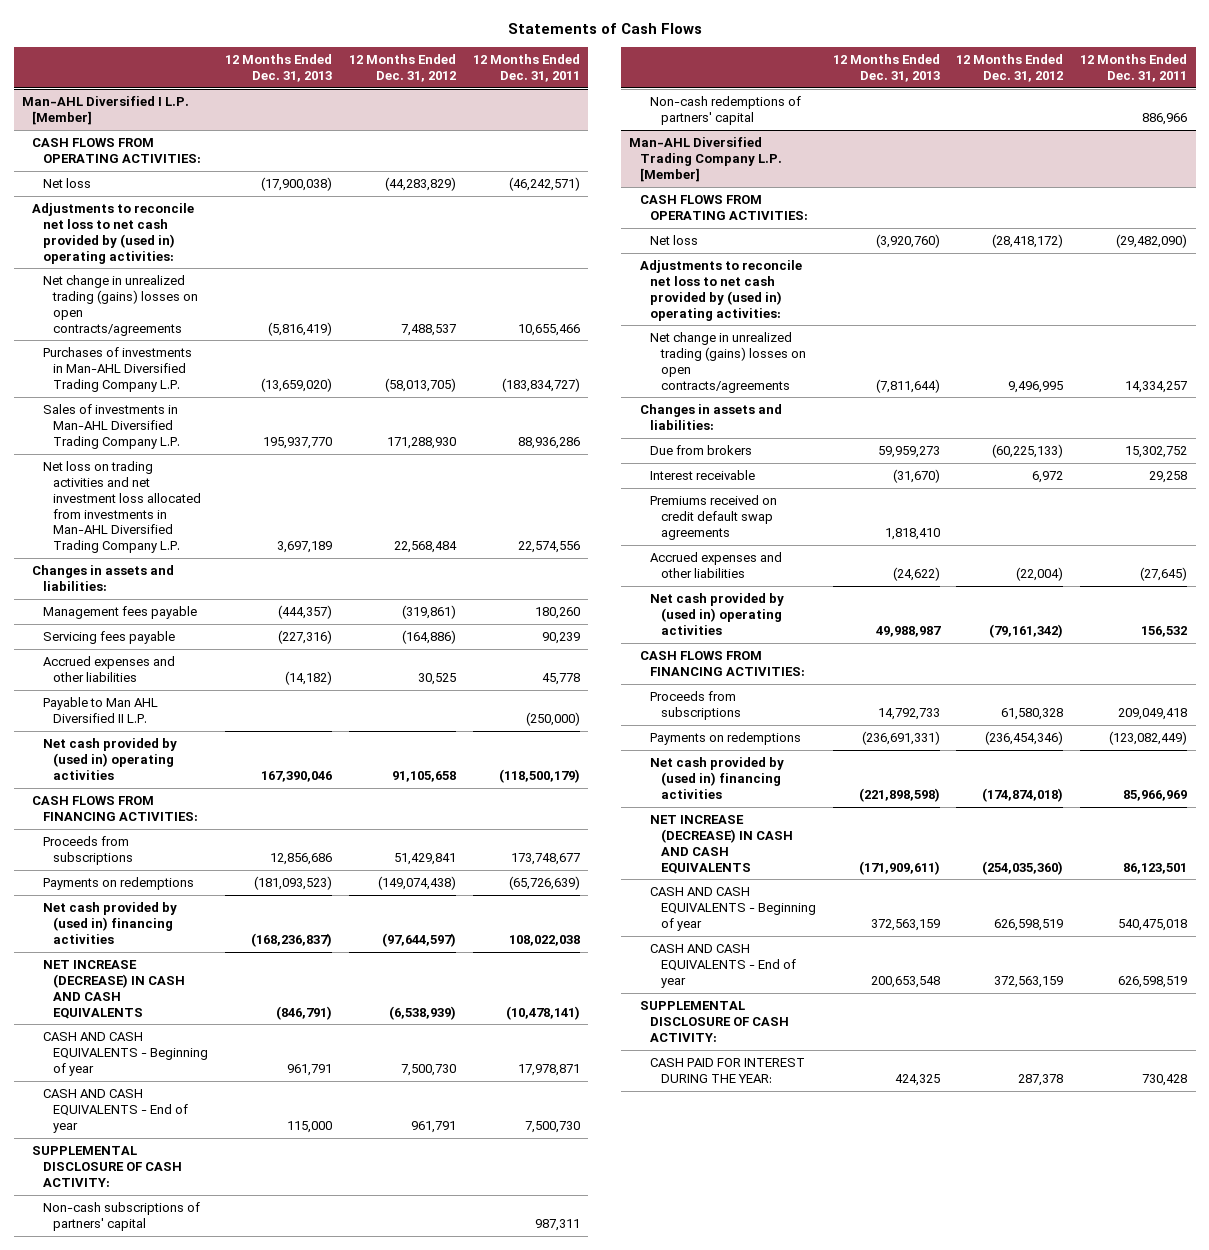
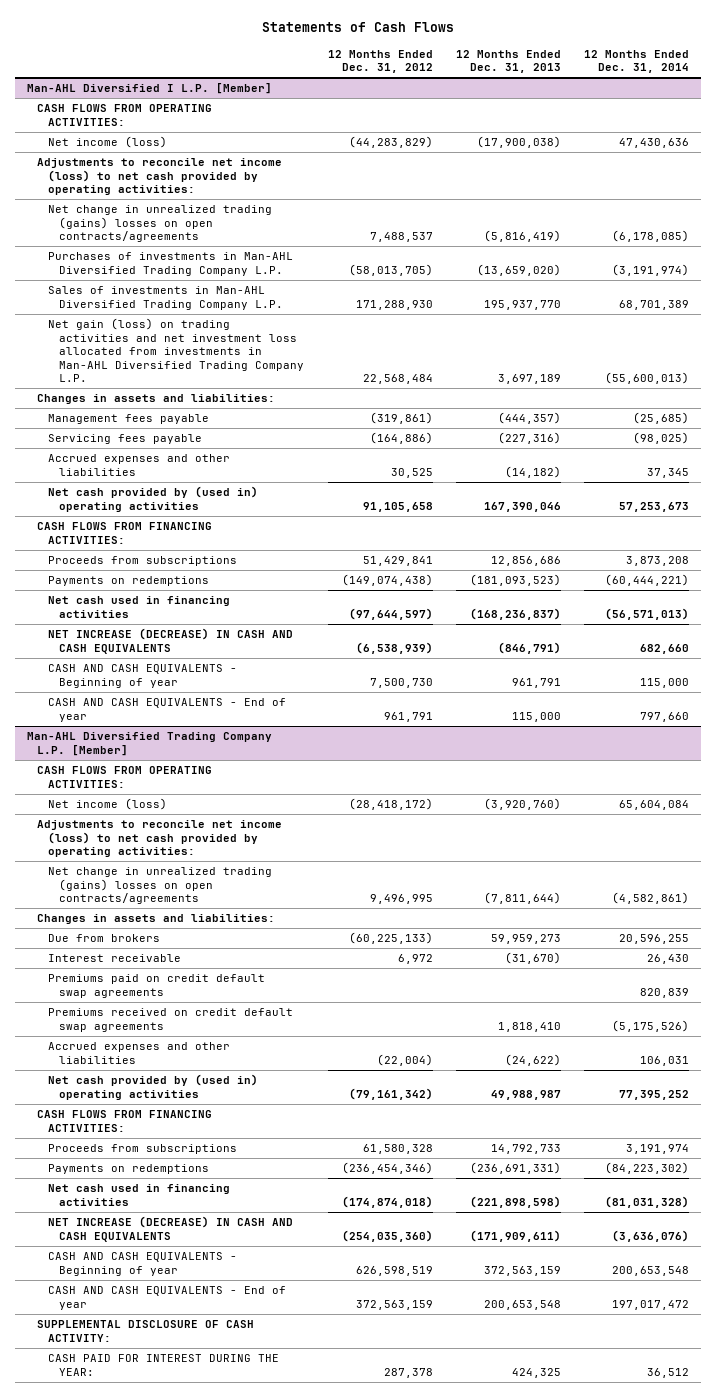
[472,54,580,83] 12 Months Ended Dec. 31, 2011 -> none
none -> [583,49,689,74] 12 Months Ended Dec. 31, 2014
[42,178,91,189] Net loss -> [48,136,168,149] Net income (loss)
[32,203,195,264] Adjustments to reconcile net loss to net cash provided by (used in) operating activities: -> [37,158,283,196] Adjustments to reconcile net income (loss) to net cash provided by operating activities:
[42,461,202,554] Net loss on trading activities and net investment loss allocated from investments in Man-AHL Diversified Trading Company L.P. -> [48,318,305,383] Net gain (loss) on trading activities and net investment loss allocated from investments in Man-AHL Diversified Trading Company L.P.
[42,697,158,723] Payable to Man AHL Diversified II L.P. -> none
[42,902,177,944] Net cash provided by (used in) financing activities -> [48,596,231,618] Net cash used in financing activities
[32,1146,182,1187] SUPPLEMENTAL DISCLOSURE OF CASH ACTIVITY: -> none
[42,1202,200,1231] Non-cash subscriptions of partners' capital -> none
[650,96,802,125] Non-cash redemptions of partners' capital -> none
[650,235,699,246] Net loss -> [48,798,168,811] Net income (loss)
[639,260,802,321] Adjustments to reconcile net loss to net cash provided by (used in) operating activities: -> [37,820,283,858] Adjustments to reconcile net income (loss) to net cash provided by operating activities:
none -> [48,974,266,998] Premiums paid on credit default swap agreements
[650,757,785,799] Net cash provided by (used in) financing activities -> [48,1184,231,1206] Net cash used in financing activities

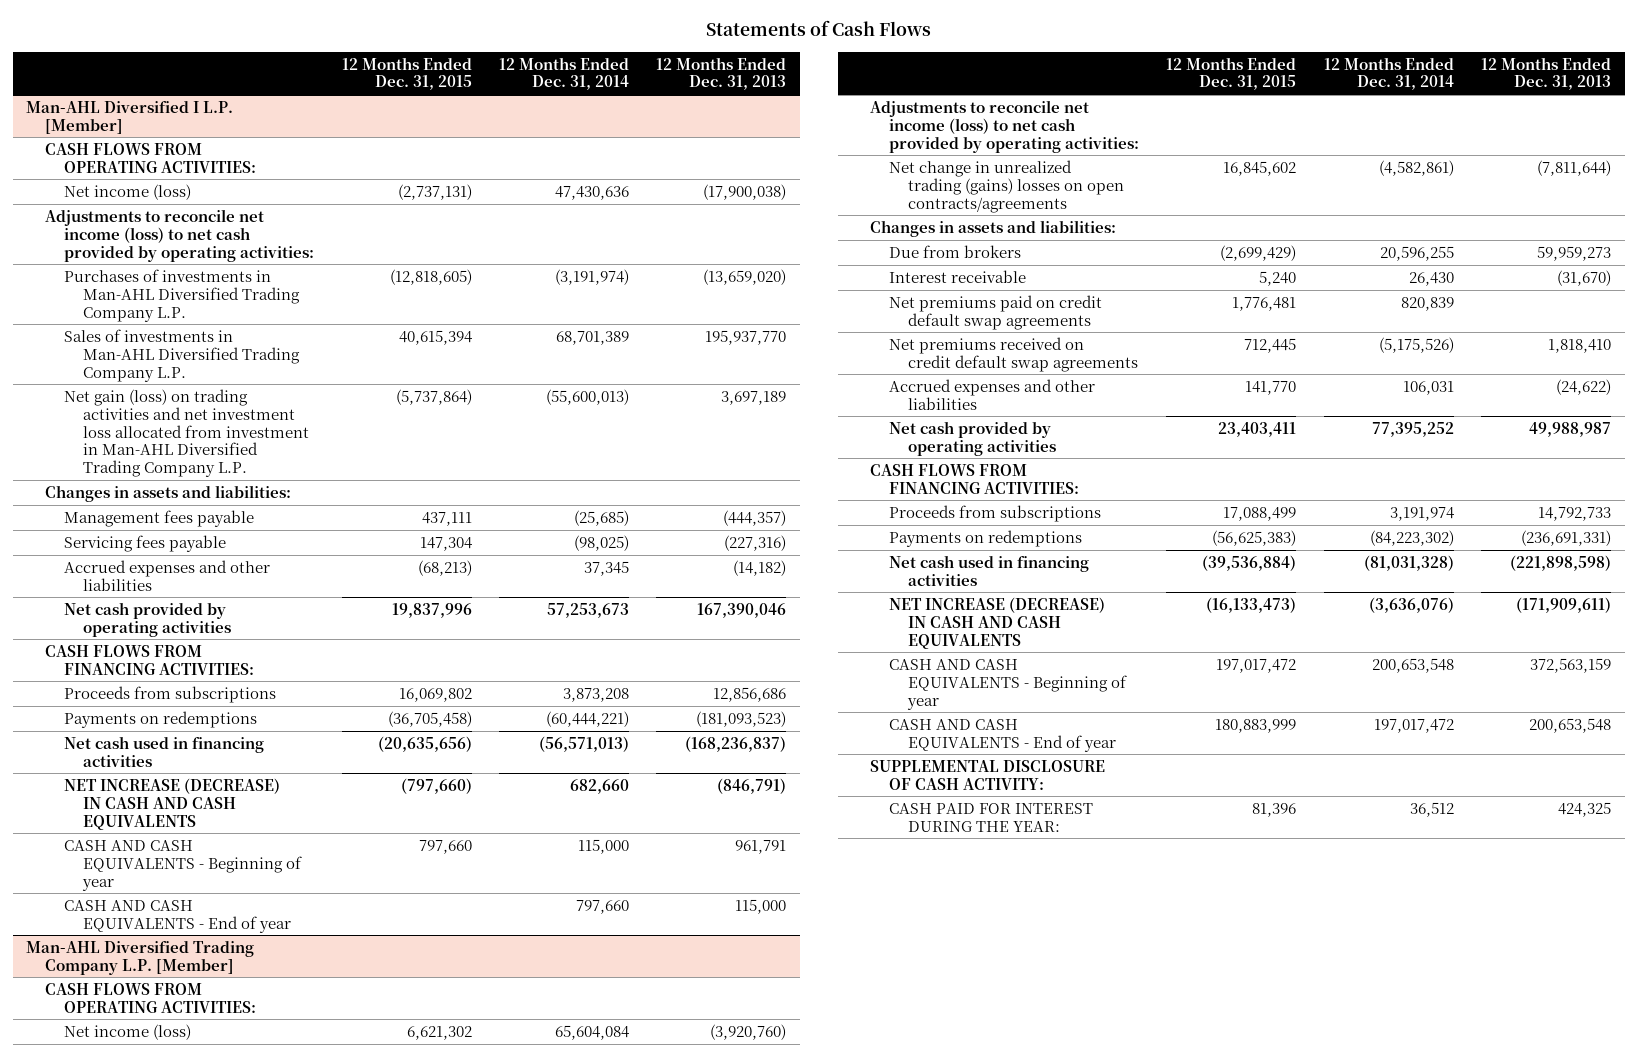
[327,49,433,74] 12 Months Ended Dec. 31, 2012 -> none
none -> [341,56,472,91] 12 Months Ended Dec. 31, 2015
[48,205,273,243] Net change in unrealized trading (gains) losses on open contracts/agreements -> none
[48,318,305,383] Net gain (loss) on trading activities and net investment loss allocated from investments in Man-AHL Diversified Trading Company L.P. -> [64,388,310,478] Net gain (loss) on trading activities and net investment loss allocated from investment in Man-AHL Diversified Trading Company L.P.
[48,486,259,512] Net cash provided by (used in) operating activities -> [64,601,232,637] Net cash provided by operating activities
[48,974,266,998] Premiums paid on credit default swap agreements -> [889,294,1103,330] Net premiums paid on credit default swap agreements
[48,1008,294,1032] Premiums received on credit default swap agreements -> [889,336,1139,372] Net premiums received on credit default swap agreements
[48,1074,259,1100] Net cash provided by (used in) operating activities -> [889,420,1057,456] Net cash provided by operating activities

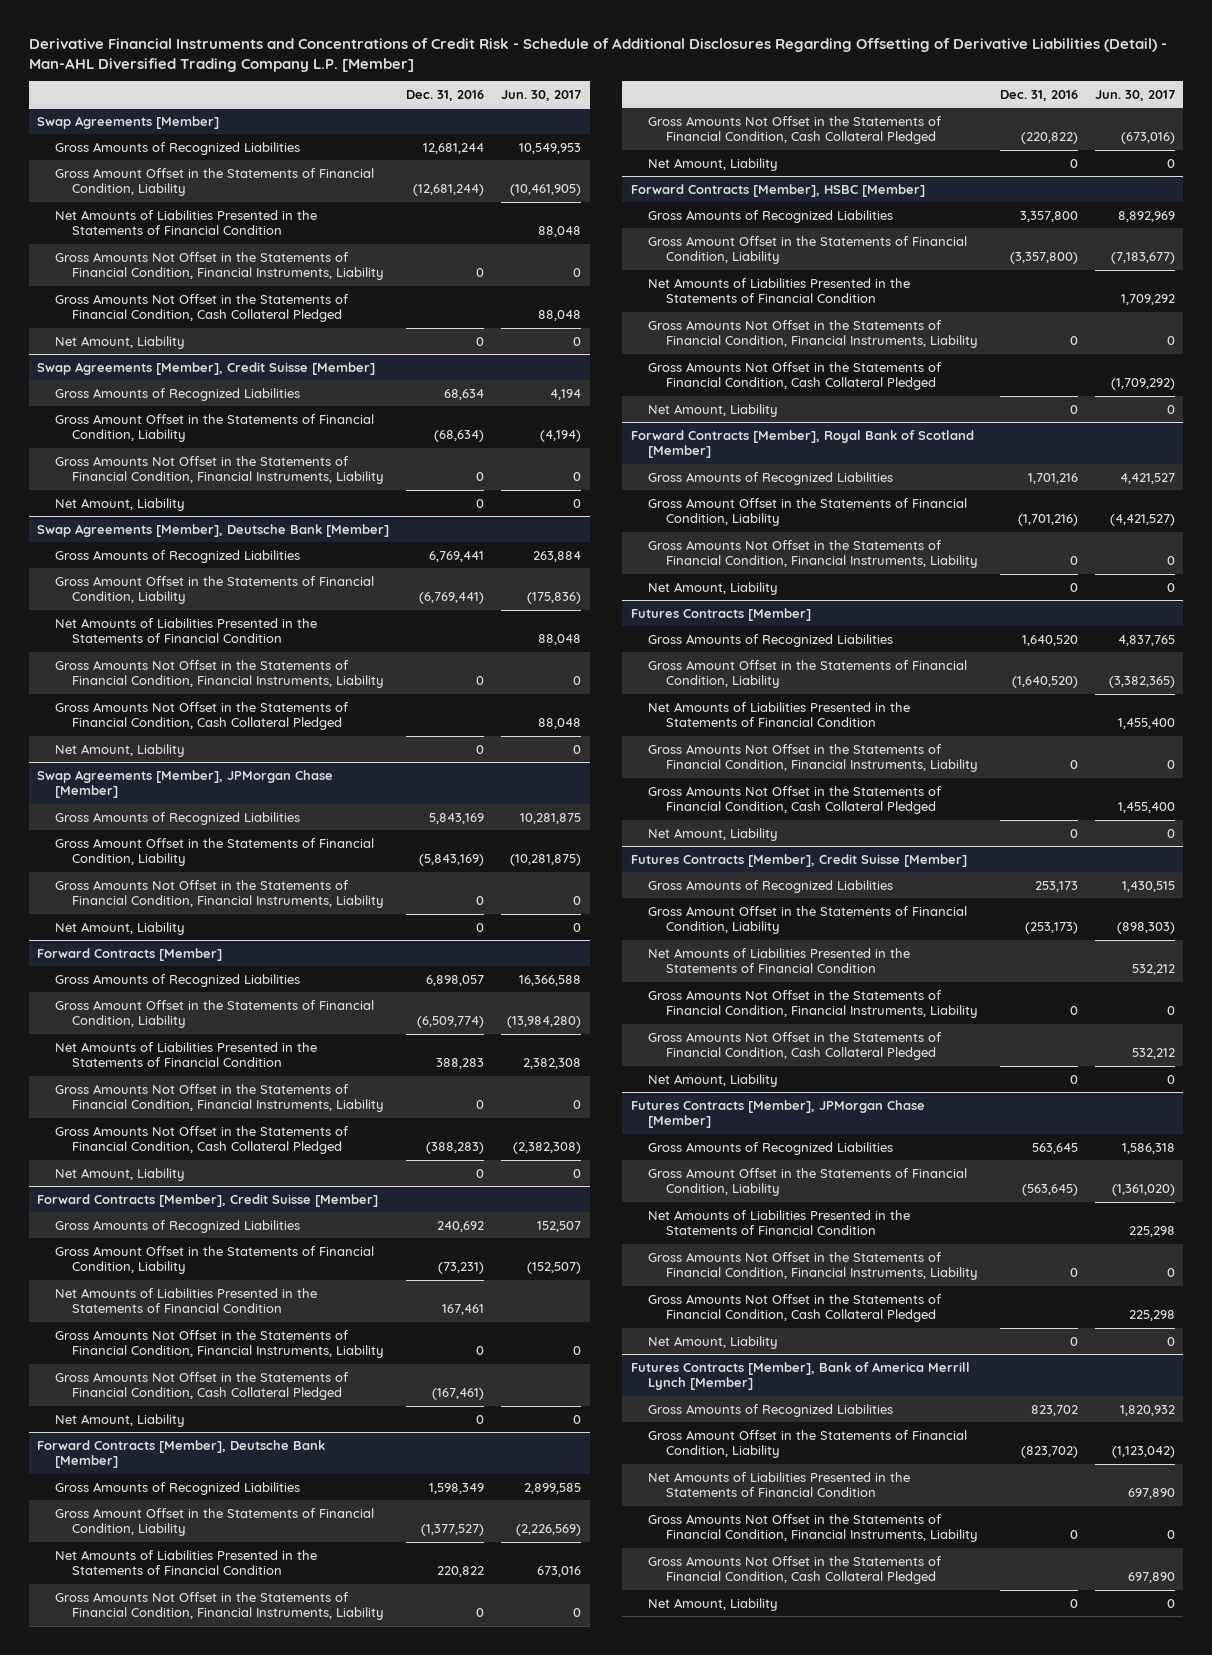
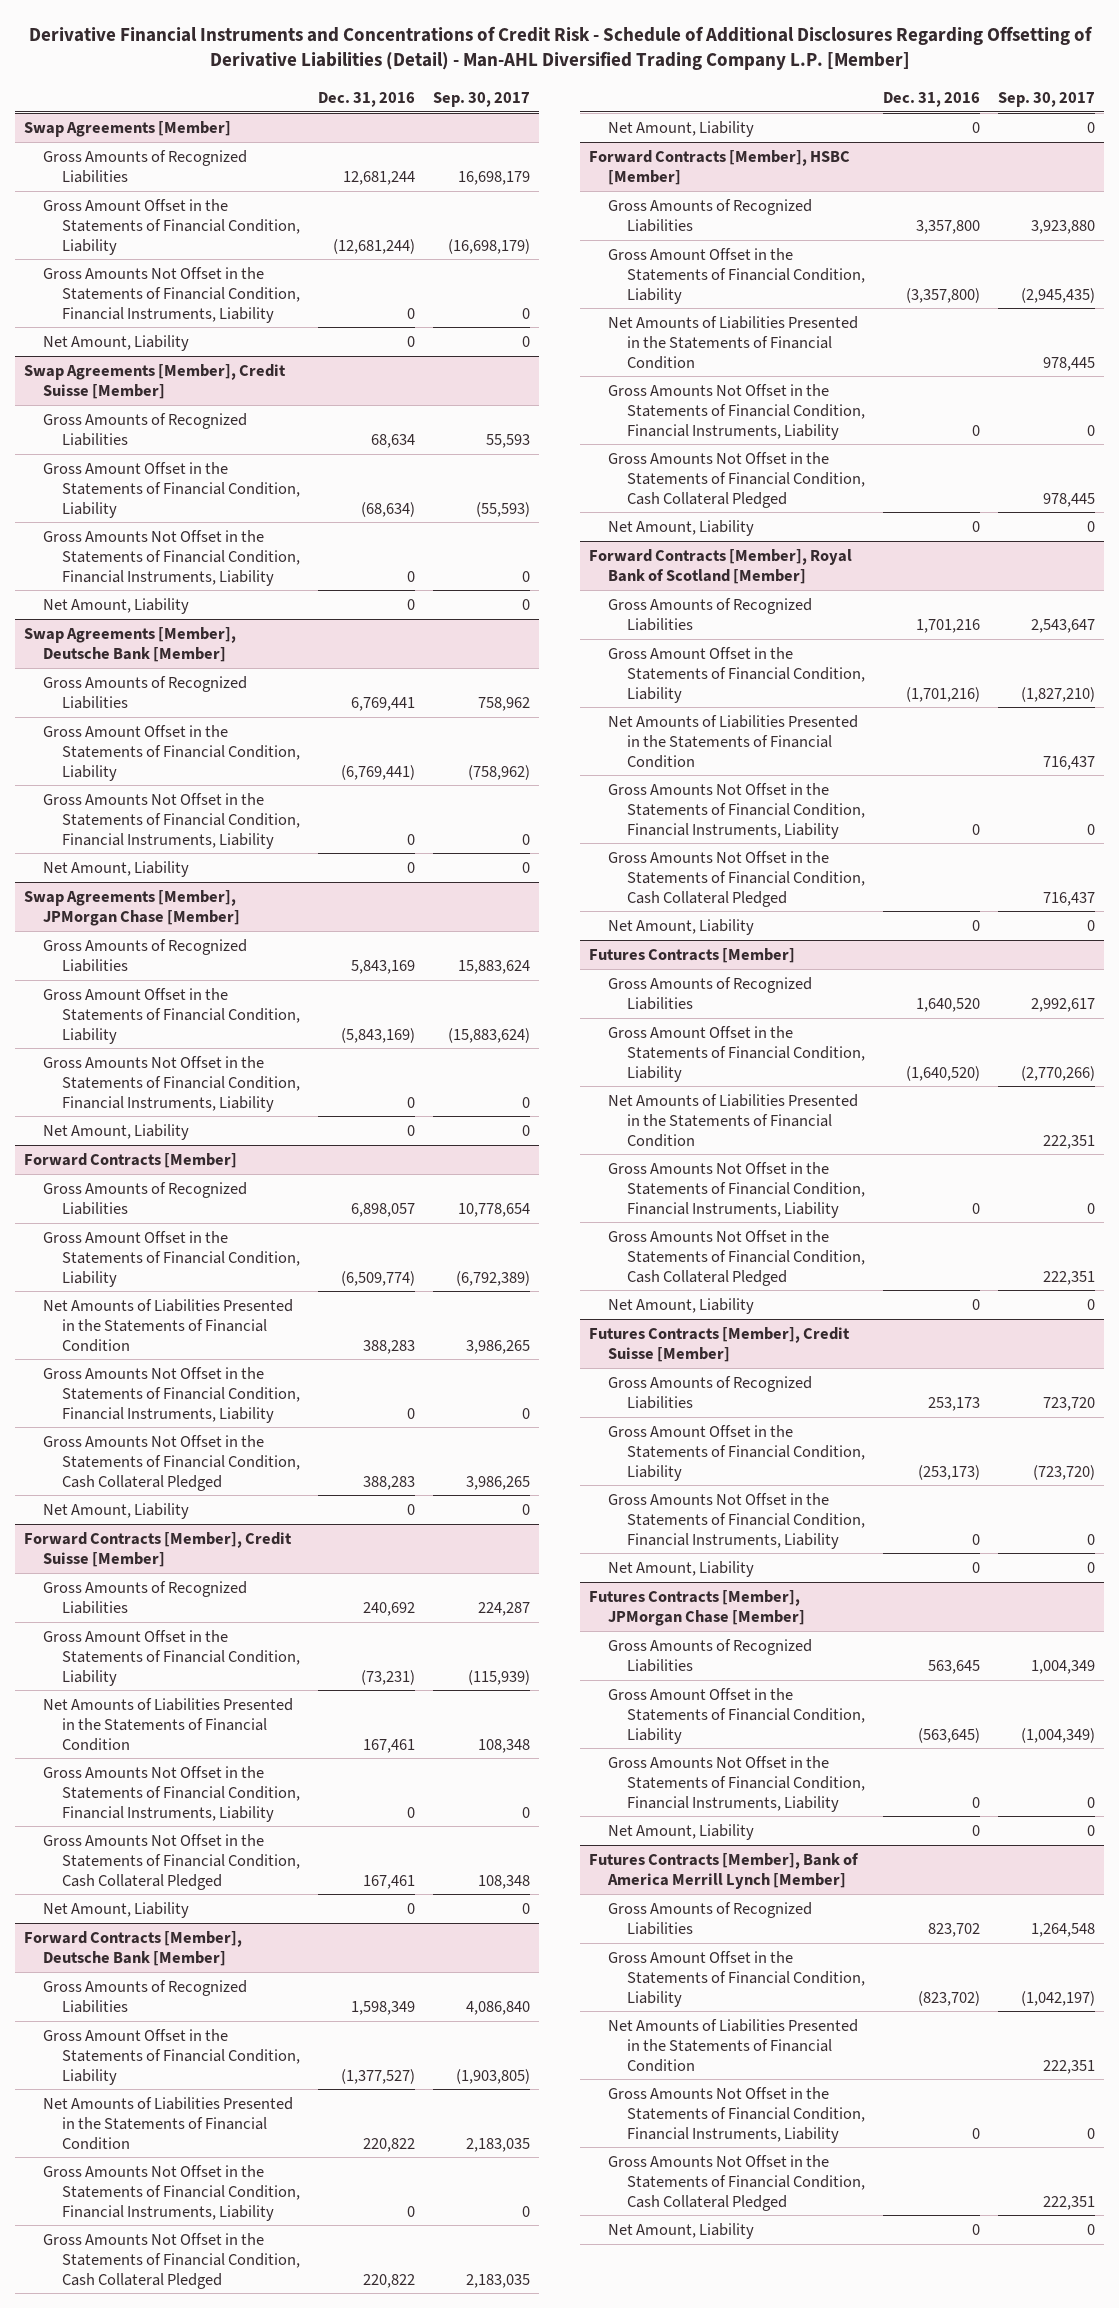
[501,89,582,101] Jun. 30, 2017 -> none
none -> [433,91,531,107] Sep. 30, 2017
[54,209,317,236] Net Amounts of Liabilities Presented in the Statements of Financial Condition -> none
[54,293,349,323] Gross Amounts Not Offset in the Statements of Financial Condition, Cash Collateral Pledged -> none
[54,617,317,644] Net Amounts of Liabilities Presented in the Statements of Financial Condition -> none
[54,701,349,731] Gross Amounts Not Offset in the Statements of Financial Condition, Cash Collateral Pledged -> none
[426,1142,485,1155] (388,283) -> [363,1475,416,1490] 388,283
[432,1388,485,1401] (167,461) -> [363,1874,416,1889] 167,461
[1020,132,1078,145] (220,822) -> [363,2273,416,2288] 220,822
none -> [608,714,859,768] Net Amounts of Liabilities Presented in the Statements of Financial Condition
none -> [608,850,865,907] Gross Amounts Not Offset in the Statements of Financial Condition, Cash Collateral Pledged
[648,947,911,974] Net Amounts of Liabilities Presented in the Statements of Financial Condition -> none
[648,1031,943,1061] Gross Amounts Not Offset in the Statements of Financial Condition, Cash Collateral Pledged -> none
[648,1209,911,1236] Net Amounts of Liabilities Presented in the Statements of Financial Condition -> none
[648,1293,943,1323] Gross Amounts Not Offset in the Statements of Financial Condition, Cash Collateral Pledged -> none

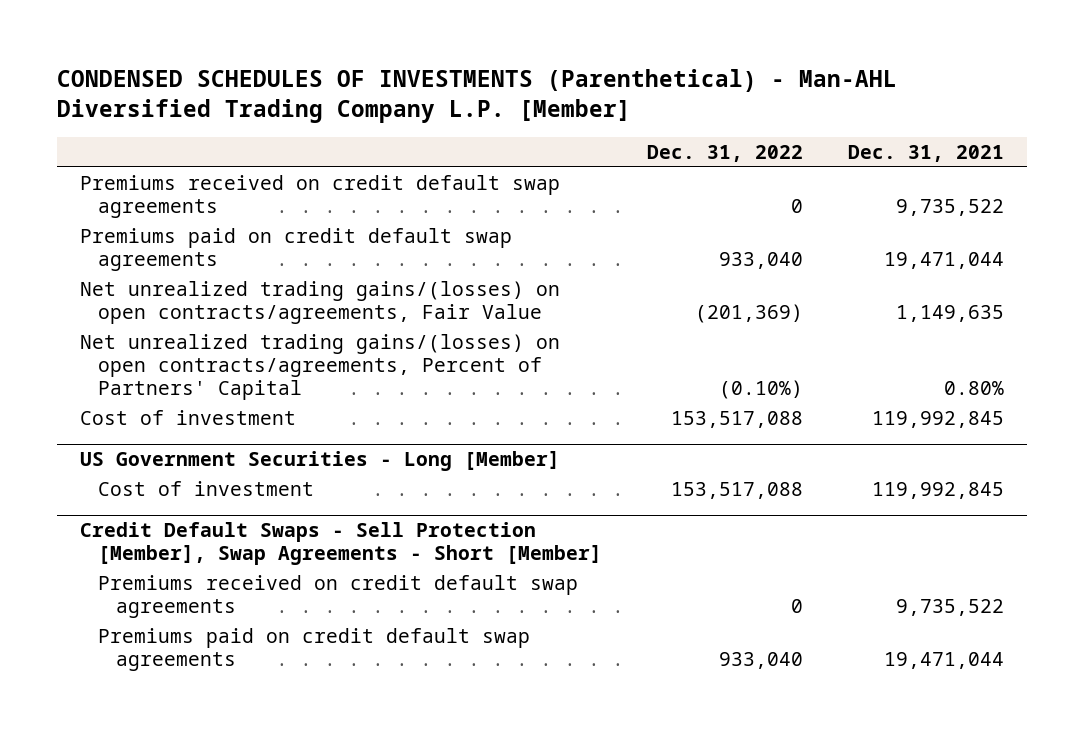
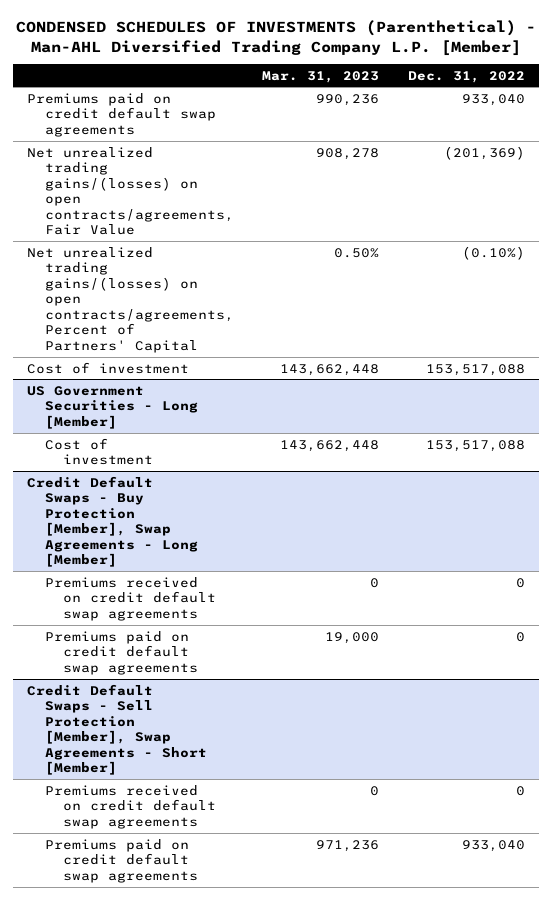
[848,144,1005,162] Dec. 31, 2021 -> none
none -> [262,70,380,83] Mar. 31, 2023
[79,174,560,218] Premiums received on credit default swap agreements -> none
none -> [27,475,198,568] Credit Default Swaps - Buy Protection [Member], Swap Agreements - Long [Member]
none -> [44,576,216,621] Premiums received on credit default swap agreements
none -> [44,630,198,675] Premiums paid on credit default swap agreements

